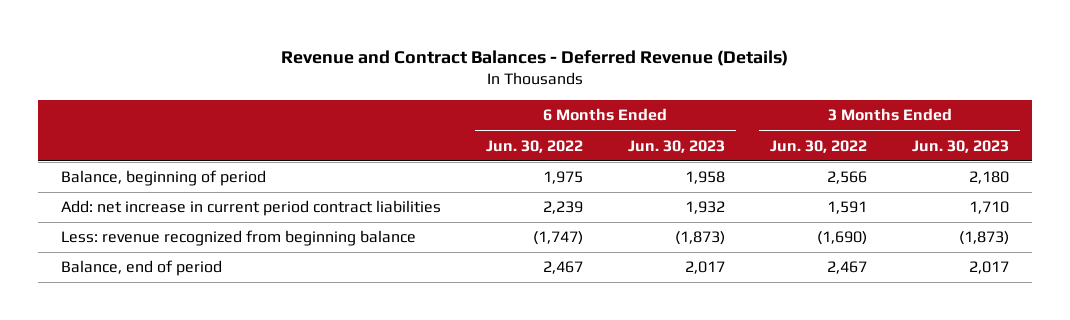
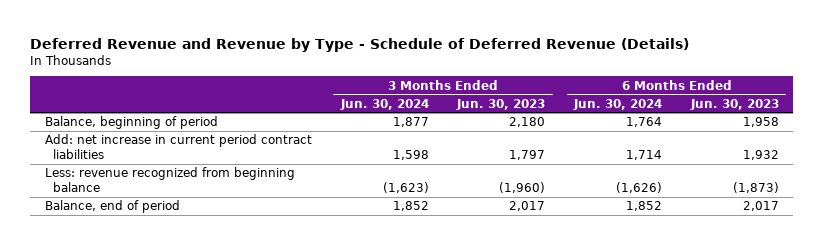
[280,49,788,66] Revenue and Contract Balances - Deferred Revenue (Details) -> [30,37,690,52] Deferred Revenue and Revenue by Type - Schedule of Deferred Revenue (Details)
[485,139,583,153] Jun. 30, 2022 -> none
[770,139,868,153] Jun. 30, 2022 -> none
none -> [339,98,429,110] Jun. 30, 2024
none -> [573,98,663,110] Jun. 30, 2024
[969,201,1010,215] 1,710 -> [509,150,546,161] 1,797
[959,231,1010,246] (1,873) -> [499,182,546,194] (1,960)

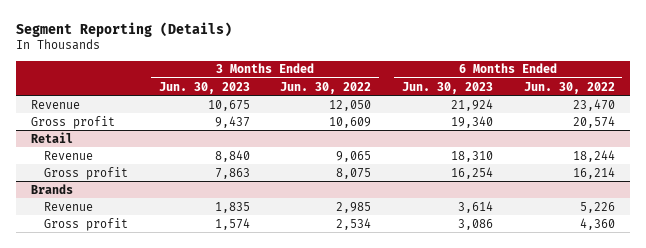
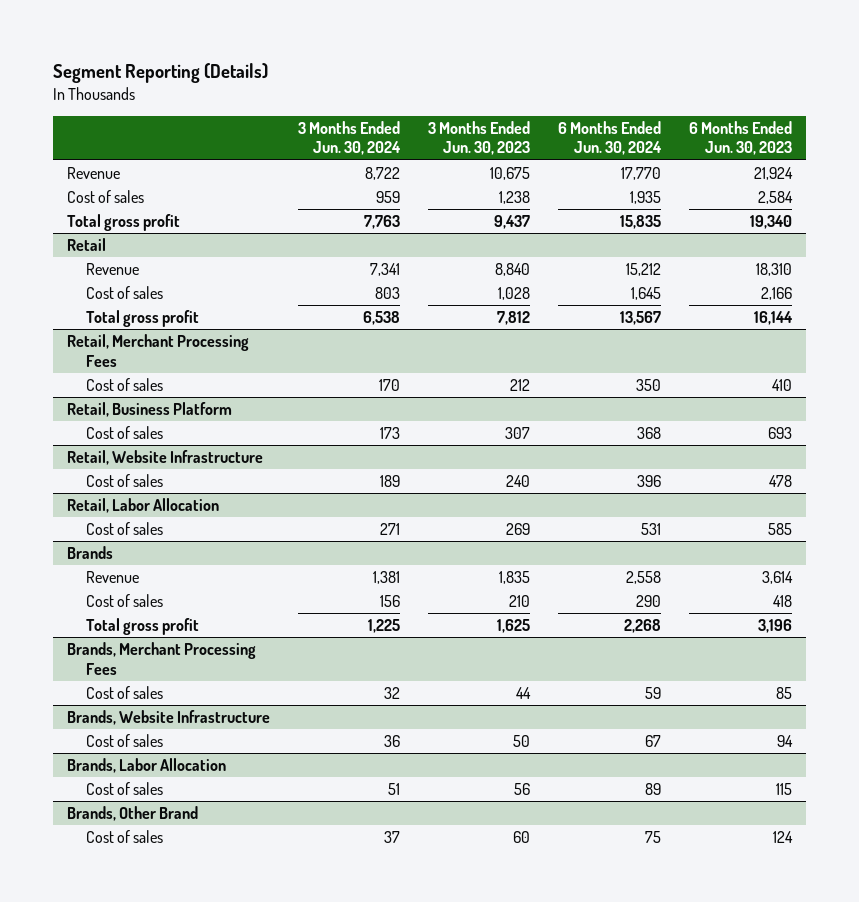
[280,81,372,94] Jun. 30, 2022 -> none
[523,81,615,94] Jun. 30, 2022 -> none
none -> [298,120,402,156] 3 Months Ended Jun. 30, 2024
none -> [558,120,663,156] 6 Months Ended Jun. 30, 2024
none -> [67,189,145,203] Cost of sales
[31,115,116,129] Gross profit -> [67,213,181,231] Total gross profit
none -> [85,285,163,299] Cost of sales
[43,166,128,180] Gross profit -> [85,309,199,327] Total gross profit
[214,167,250,179] 7,863 -> [497,310,531,325] 7,812
[451,166,494,179] 16,254 -> [754,310,794,325] 16,144
none -> [67,333,250,367] Retail, Merchant Processing Fees
none -> [85,377,163,391] Cost of sales
none -> [67,401,233,417] Retail, Business Platform
none -> [85,425,163,439] Cost of sales
none -> [67,449,264,465] Retail, Website Infrastructure
none -> [85,473,163,487] Cost of sales
none -> [67,497,220,513] Retail, Labor Allocation
none -> [85,521,163,535] Cost of sales
none -> [85,593,163,607] Cost of sales
[43,217,128,231] Gross profit -> [85,617,199,635] Total gross profit
[214,217,250,230] 1,574 -> [497,618,531,633] 1,625
[458,218,494,230] 3,086 -> [758,618,793,633] 3,196
none -> [67,641,257,675] Brands, Merchant Processing Fees
none -> [85,685,163,699] Cost of sales
none -> [67,709,271,725] Brands, Website Infrastructure
none -> [85,733,163,747] Cost of sales
none -> [67,757,227,773] Brands, Labor Allocation
none -> [85,781,163,795] Cost of sales
none -> [67,805,199,821] Brands, Other Brand
none -> [85,829,163,843] Cost of sales

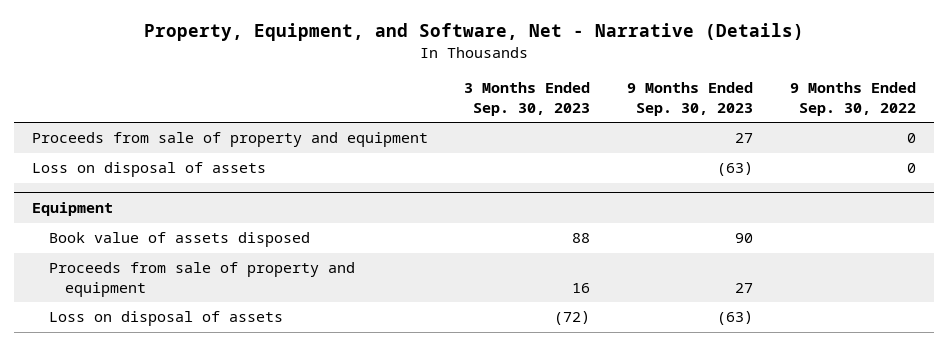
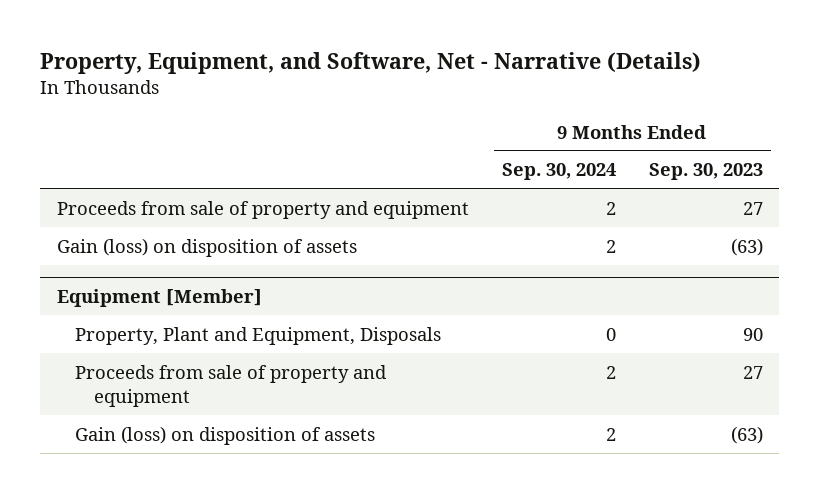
[464,82,591,116] 3 Months Ended Sep. 30, 2023 -> none
[789,82,916,116] 9 Months Ended Sep. 30, 2022 -> none
none -> [501,163,616,181] Sep. 30, 2024
[31,162,266,178] Loss on disposal of assets -> [56,237,357,257] Gain (loss) on disposition of assets
[31,202,113,217] Equipment -> [56,288,262,307] Equipment [Member]
[48,232,310,248] Book value of assets disposed -> [75,326,442,345] Property, Plant and Equipment, Disposals
[48,311,283,327] Loss on disposal of assets -> [75,425,376,445] Gain (loss) on disposition of assets

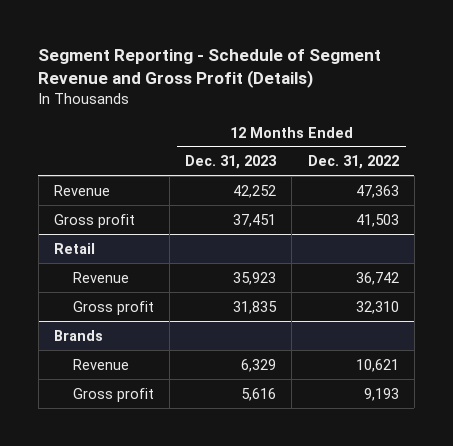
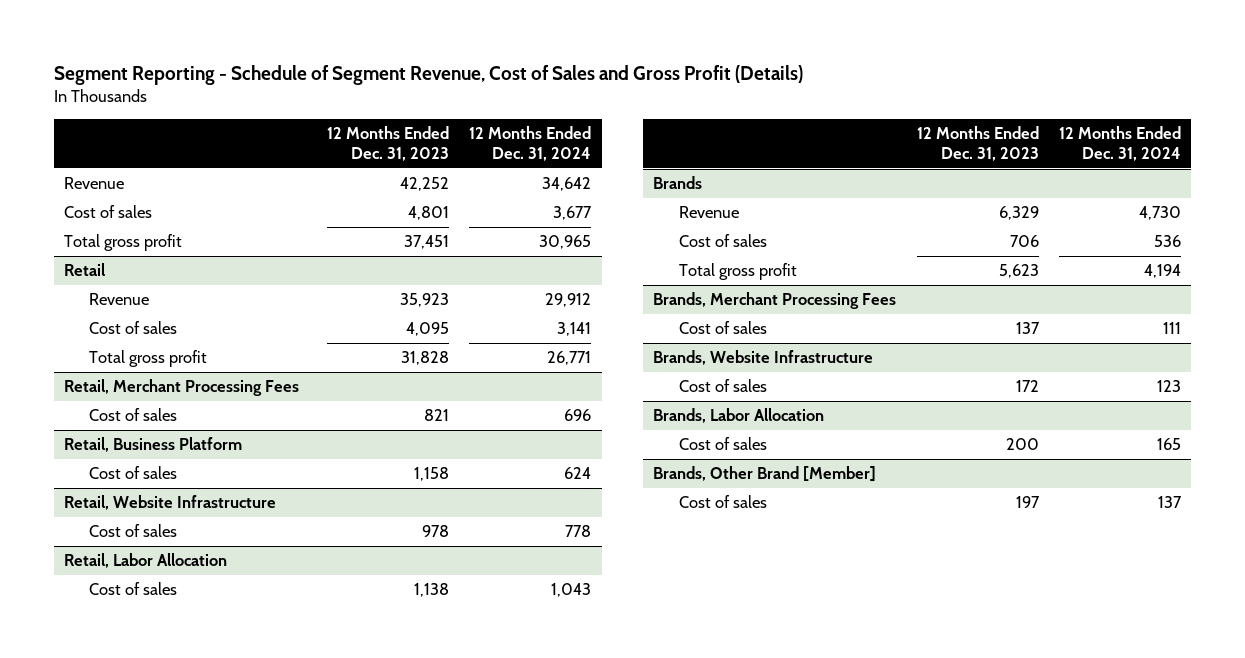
[38,48,382,88] Segment Reporting - Schedule of Segment Revenue and Gross Profit (Details) -> [53,64,803,85] Segment Reporting - Schedule of Segment Revenue, Cost of Sales and Gross Profit (Details)
[307,155,399,170] Dec. 31, 2022 -> none
none -> [469,125,592,162] 12 Months Ended Dec. 31, 2024
none -> [63,205,152,219] Cost of sales
[53,213,135,228] Gross profit -> [63,234,182,252] Total gross profit
none -> [89,321,178,335] Cost of sales
[72,300,154,315] Gross profit -> [89,350,208,368] Total gross profit
[233,300,278,314] 31,835 -> [401,351,450,366] 31,828
none -> [63,379,299,397] Retail, Merchant Processing Fees
none -> [89,408,178,422] Cost of sales
none -> [63,437,242,453] Retail, Business Platform
none -> [89,466,178,480] Cost of sales
none -> [63,495,276,511] Retail, Website Infrastructure
none -> [89,524,178,538] Cost of sales
none -> [63,553,227,569] Retail, Labor Allocation
none -> [89,582,178,596] Cost of sales
none -> [678,234,767,248] Cost of sales
[72,387,154,402] Gross profit -> [678,263,797,281] Total gross profit
[241,387,277,401] 5,616 -> [998,264,1039,279] 5,623
none -> [653,292,897,310] Brands, Merchant Processing Fees
none -> [678,321,767,335] Cost of sales
none -> [653,350,874,366] Brands, Website Infrastructure
none -> [678,379,767,393] Cost of sales
none -> [653,408,825,424] Brands, Labor Allocation
none -> [678,437,767,451] Cost of sales
none -> [653,466,877,483] Brands, Other Brand [Member]
none -> [678,495,767,509] Cost of sales

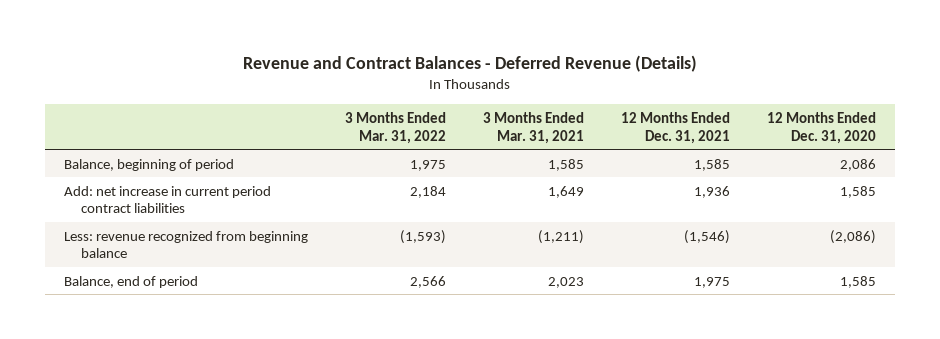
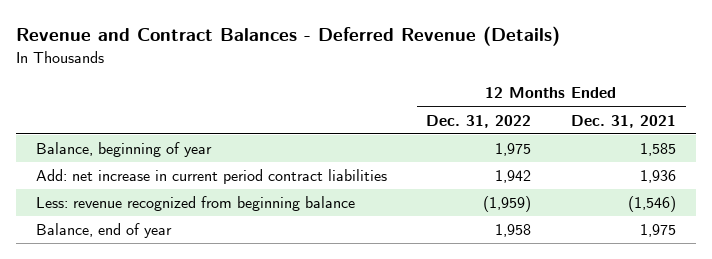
[344,111,446,144] 3 Months Ended Mar. 31, 2022 -> none
[483,111,585,144] 3 Months Ended Mar. 31, 2021 -> none
[767,111,877,144] 12 Months Ended Dec. 31, 2020 -> none
none -> [426,114,532,128] Dec. 31, 2022
[63,158,234,171] Balance, beginning of period -> [35,142,212,158] Balance, beginning of year
[63,275,198,288] Balance, end of period -> [35,223,172,239] Balance, end of year

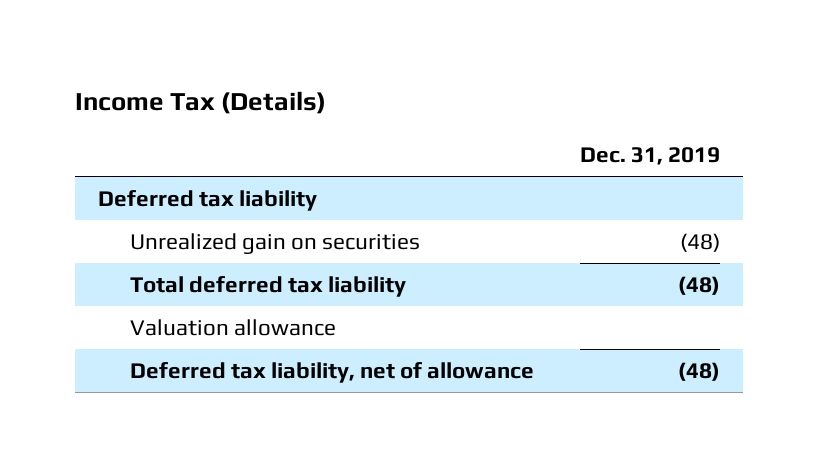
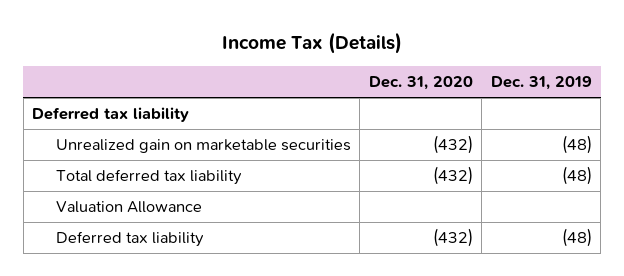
none -> [368,76,473,91] Dec. 31, 2020
[129,232,420,254] Unrealized gain on securities -> [55,139,351,154] Unrealized gain on marketable securities
[129,318,336,336] Valuation allowance -> [55,201,202,214] Valuation Allowance
[129,361,534,383] Deferred tax liability, net of allowance -> [55,231,204,248] Deferred tax liability

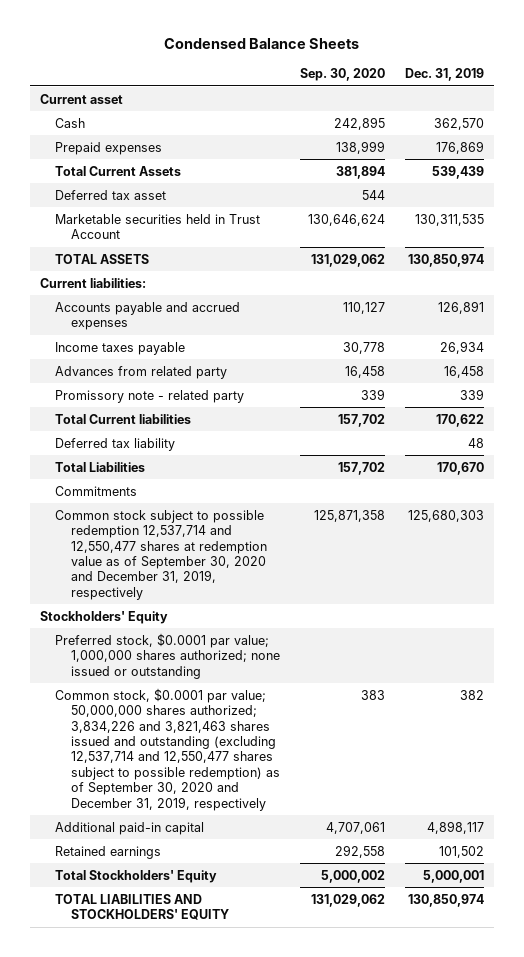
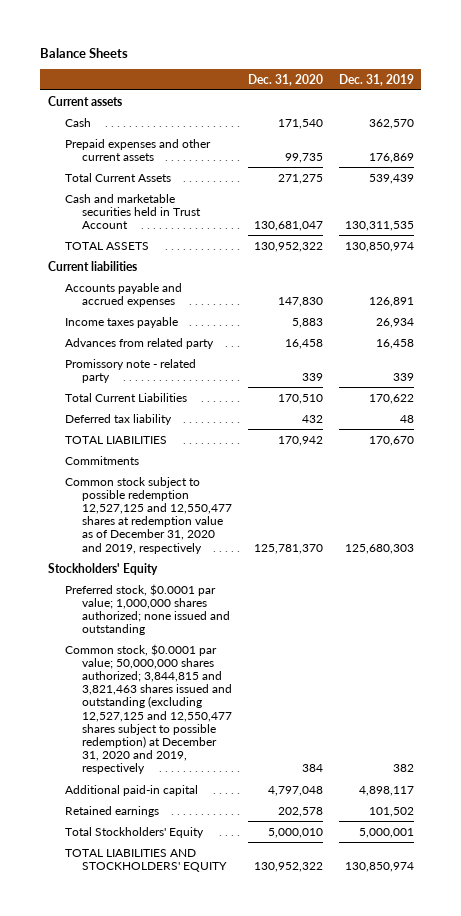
[164,37,360,49] Condensed Balance Sheets -> [39,47,128,58] Balance Sheets
[300,68,386,82] Sep. 30, 2020 -> none
none -> [247,73,323,86] Dec. 31, 2020
[39,93,123,104] Current asset -> [47,95,122,106] Current assets
[55,141,163,155] Prepaid expenses -> [64,138,211,161] Prepaid expenses and other current assets
[55,189,167,200] Deferred tax asset -> none
[55,213,261,240] Marketable securities held in Trust Account -> [64,193,202,229] Cash and marketable securities held in Trust Account
[39,277,146,288] Current liabilities: -> [47,260,137,271] Current liabilities
[55,413,192,424] Total Current liabilities -> [64,392,187,402] Total Current Liabilities
[55,461,146,472] Total Liabilities -> [64,435,167,444] TOTAL LIABILITIES
[55,509,267,600] Common stock subject to possible redemption 12,537,714 and 12,550,477 shares at redemption value as of September 30, 2020 and December 31, 2019, respectively -> [64,476,233,554] Common stock subject to possible redemption 12,527,125 and 12,550,477 shares at redemption value as of December 31, 2020 and 2019, respectively
[55,632,280,679] Preferred stock, $0.0001 par value; 1,000,000 shares authorized; none issued or outstanding -> [64,583,231,636] Preferred stock, $0.0001 par value; 1,000,000 shares authorized; none issued and outstanding
[55,687,280,811] Common stock, $0.0001 par value; 50,000,000 shares authorized; 3,834,226 and 3,821,463 shares issued and outstanding (excluding 12,537,714 and 12,550,477 shares subject to possible redemption) as of September 30, 2020 and December 31, 2019, respectively -> [64,643,233,775] Common stock, $0.0001 par value; 50,000,000 shares authorized; 3,844,815 and 3,821,463 shares issued and outstanding (excluding 12,527,125 and 12,550,477 shares subject to possible redemption) at December 31, 2020 and 2019, respectively

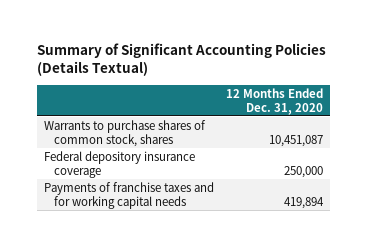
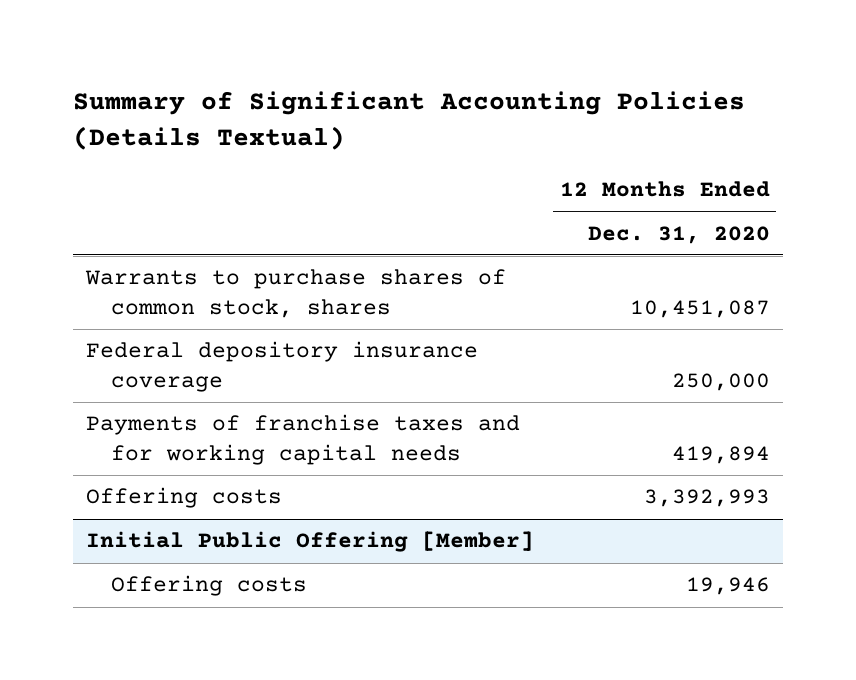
none -> [85,487,282,509] Offering costs
none -> [85,531,534,553] Initial Public Offering [Member]
none -> [110,575,307,597] Offering costs

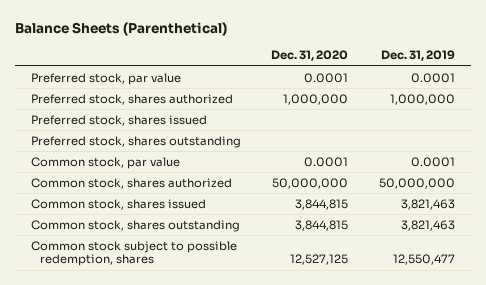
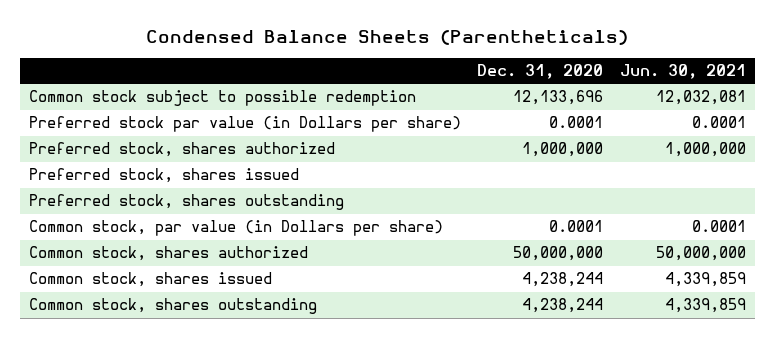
[15,22,228,37] Balance Sheets (Parenthetical) -> [146,30,629,46] Condensed Balance Sheets (Parentheticals)
[381,50,456,62] Dec. 31, 2019 -> none
none -> [620,64,747,80] Jun. 30, 2021
none -> [28,90,416,107] Common stock subject to possible redemption
[30,72,181,85] Preferred stock, par value -> [28,116,461,133] Preferred stock par value (in Dollars per share)
[30,156,180,169] Common stock, par value -> [28,220,443,237] Common stock, par value (in Dollars per share)
[30,240,237,267] Common stock subject to possible redemption, shares -> none
[295,198,349,210] 3,844,815 -> [522,272,604,288] 4,238,244
[295,219,349,231] 3,844,815 -> [522,298,604,314] 4,238,244

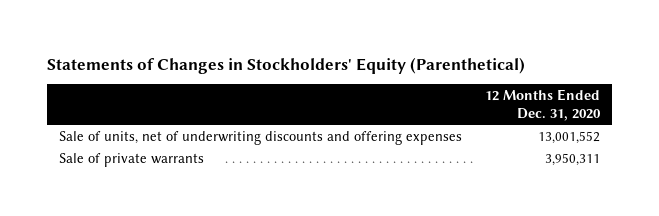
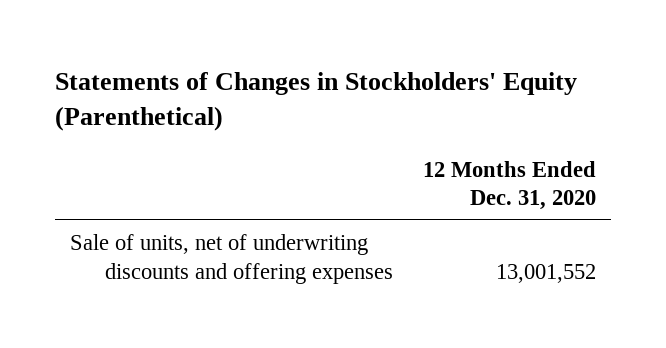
[58,152,204,167] Sale of private warrants -> none

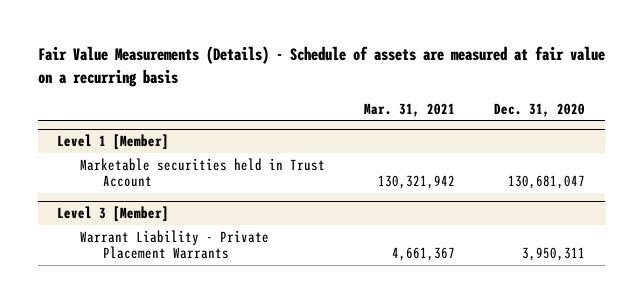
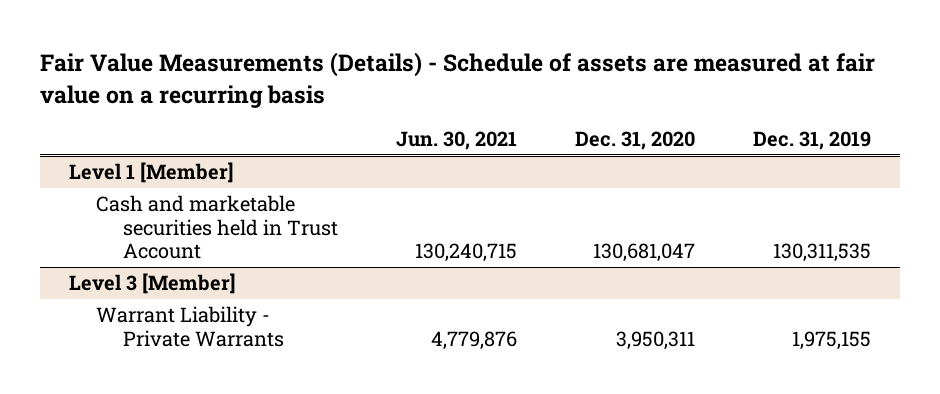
[364,102,456,117] Mar. 31, 2021 -> none
none -> [395,131,517,151] Jun. 30, 2021
none -> [752,131,871,151] Dec. 31, 2019
[80,157,326,188] Marketable securities held in Trust Account -> [96,195,339,259] Cash and marketable securities held in Trust Account
[80,229,270,260] Warrant Liability - Private Placement Warrants -> [96,306,285,347] Warrant Liability - Private Warrants

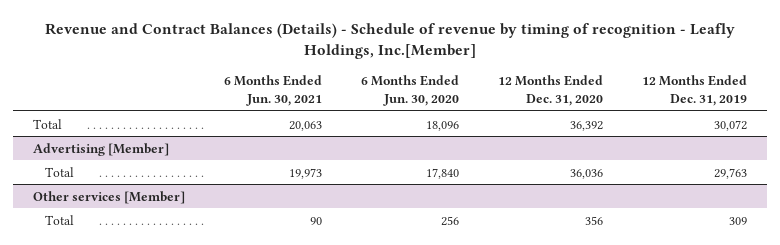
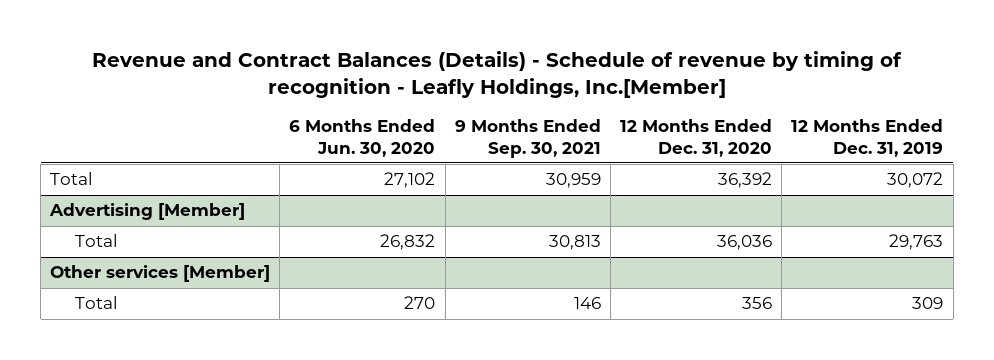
[223,75,322,107] 6 Months Ended Jun. 30, 2021 -> none
none -> [454,119,601,158] 9 Months Ended Sep. 30, 2021
[425,120,459,131] 18,096 -> [384,172,436,189] 27,102
[425,167,459,179] 17,840 -> [380,234,436,251] 26,832
[440,215,459,226] 256 -> [404,296,436,310] 270

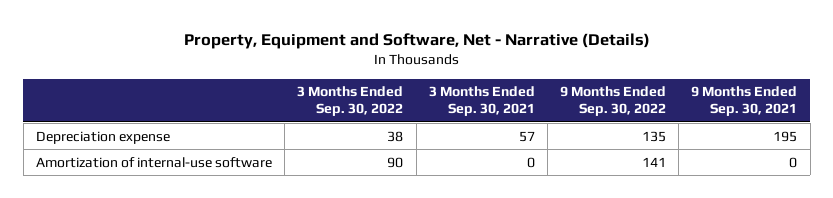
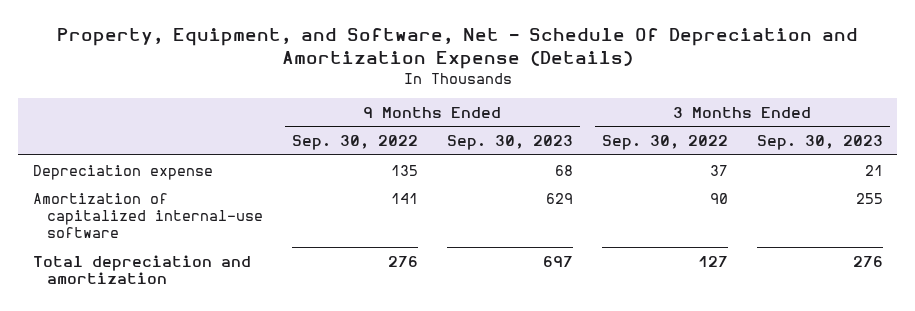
[183,33,650,50] Property, Equipment and Software, Net - Narrative (Details) -> [56,27,858,69] Property, Equipment, and Software, Net - Schedule Of Depreciation and Amortization Expense (Details)
[428,86,535,117] 3 Months Ended Sep. 30, 2021 -> none
[691,86,798,117] 9 Months Ended Sep. 30, 2021 -> none
none -> [446,135,573,151] Sep. 30, 2023
none -> [756,135,883,151] Sep. 30, 2023
[387,130,404,142] 38 -> [709,164,728,176] 37
[35,156,272,168] Amortization of internal-use software -> [32,192,264,239] Amortization of capitalized internal-use software
none -> [32,254,251,284] Total depreciation and amortization

